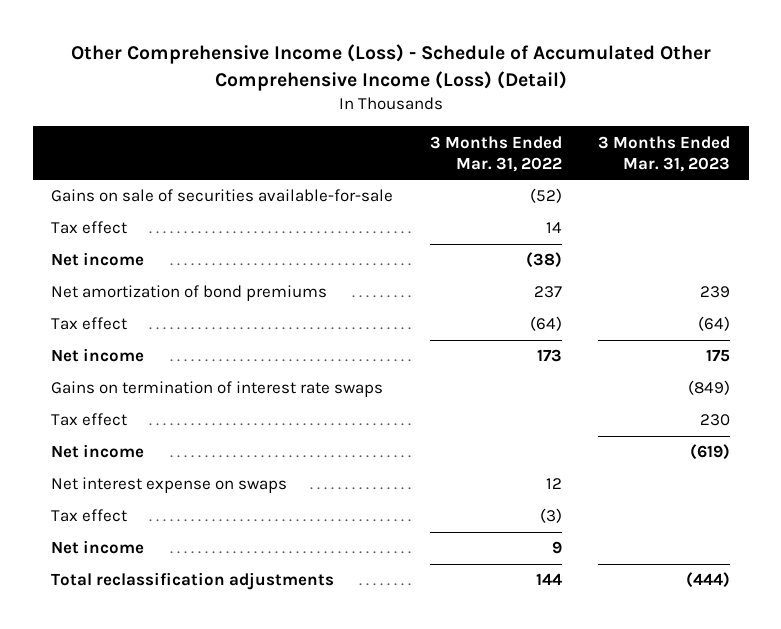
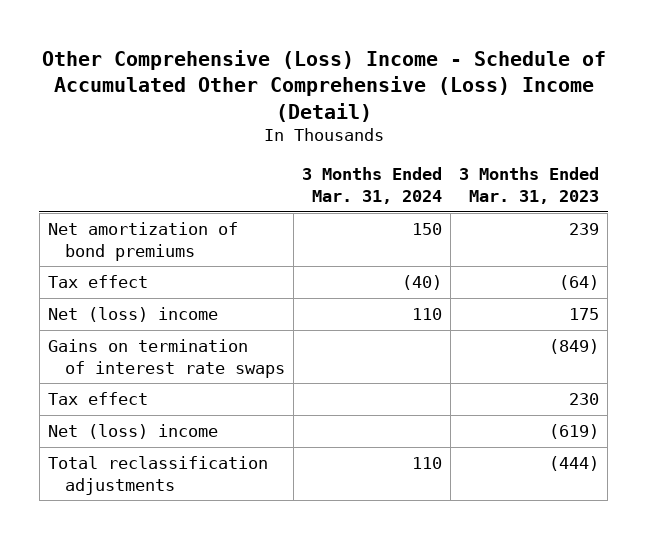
[70,44,711,91] Other Comprehensive Income (Loss) - Schedule of Accumulated Other Comprehensive Income (Loss) (Detail) -> [41,49,606,122] Other Comprehensive (Loss) Income - Schedule of Accumulated Other Comprehensive (Loss) Income (Detail)
[429,135,562,172] 3 Months Ended Mar. 31, 2022 -> none
none -> [302,167,443,205] 3 Months Ended Mar. 31, 2024
[50,189,393,203] Gains on sale of securities available-for-sale -> none
[50,221,127,235] Tax effect -> none
[50,252,144,267] Net income -> none
[50,348,144,363] Net income -> [47,306,218,322] Net (loss) income
[50,477,287,494] Net interest expense on swaps -> none
[50,509,127,523] Tax effect -> none
[50,540,144,555] Net income -> none
[50,444,144,459] Net income -> [47,423,218,439] Net (loss) income

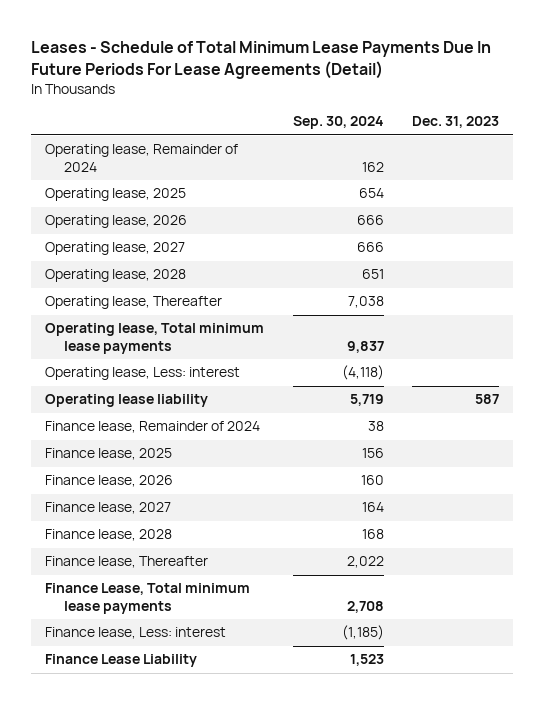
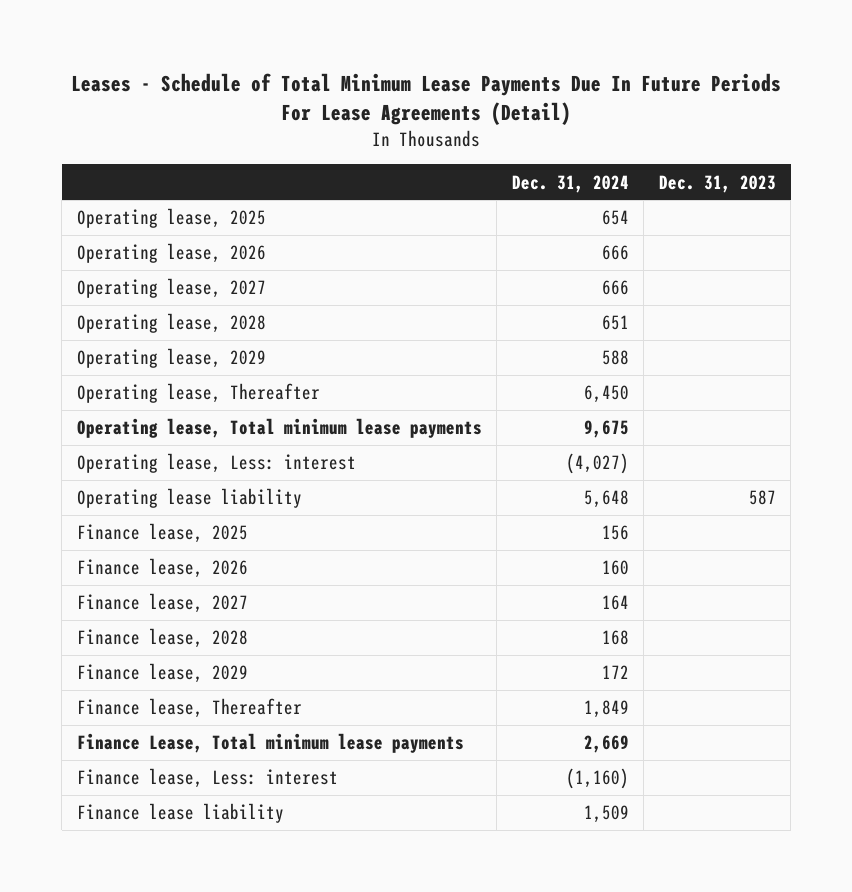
[292,116,384,130] Sep. 30, 2024 -> none
none -> [511,174,629,193] Dec. 31, 2024
[45,144,239,173] Operating lease, Remainder of 2024 -> none
none -> [76,348,266,369] Operating lease, 2029
[45,421,261,434] Finance lease, Remainder of 2024 -> none
none -> [76,663,248,684] Finance lease, 2029
[45,654,198,668] Finance Lease Liability -> [76,803,284,824] Finance lease liability

